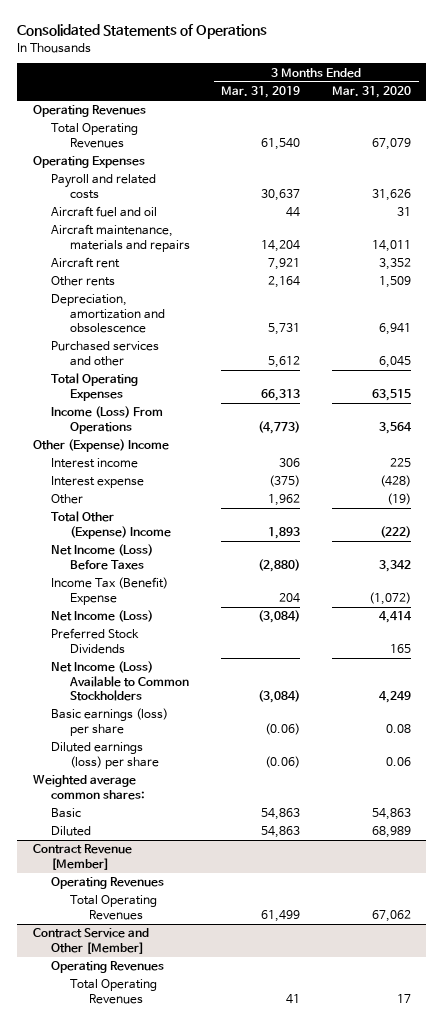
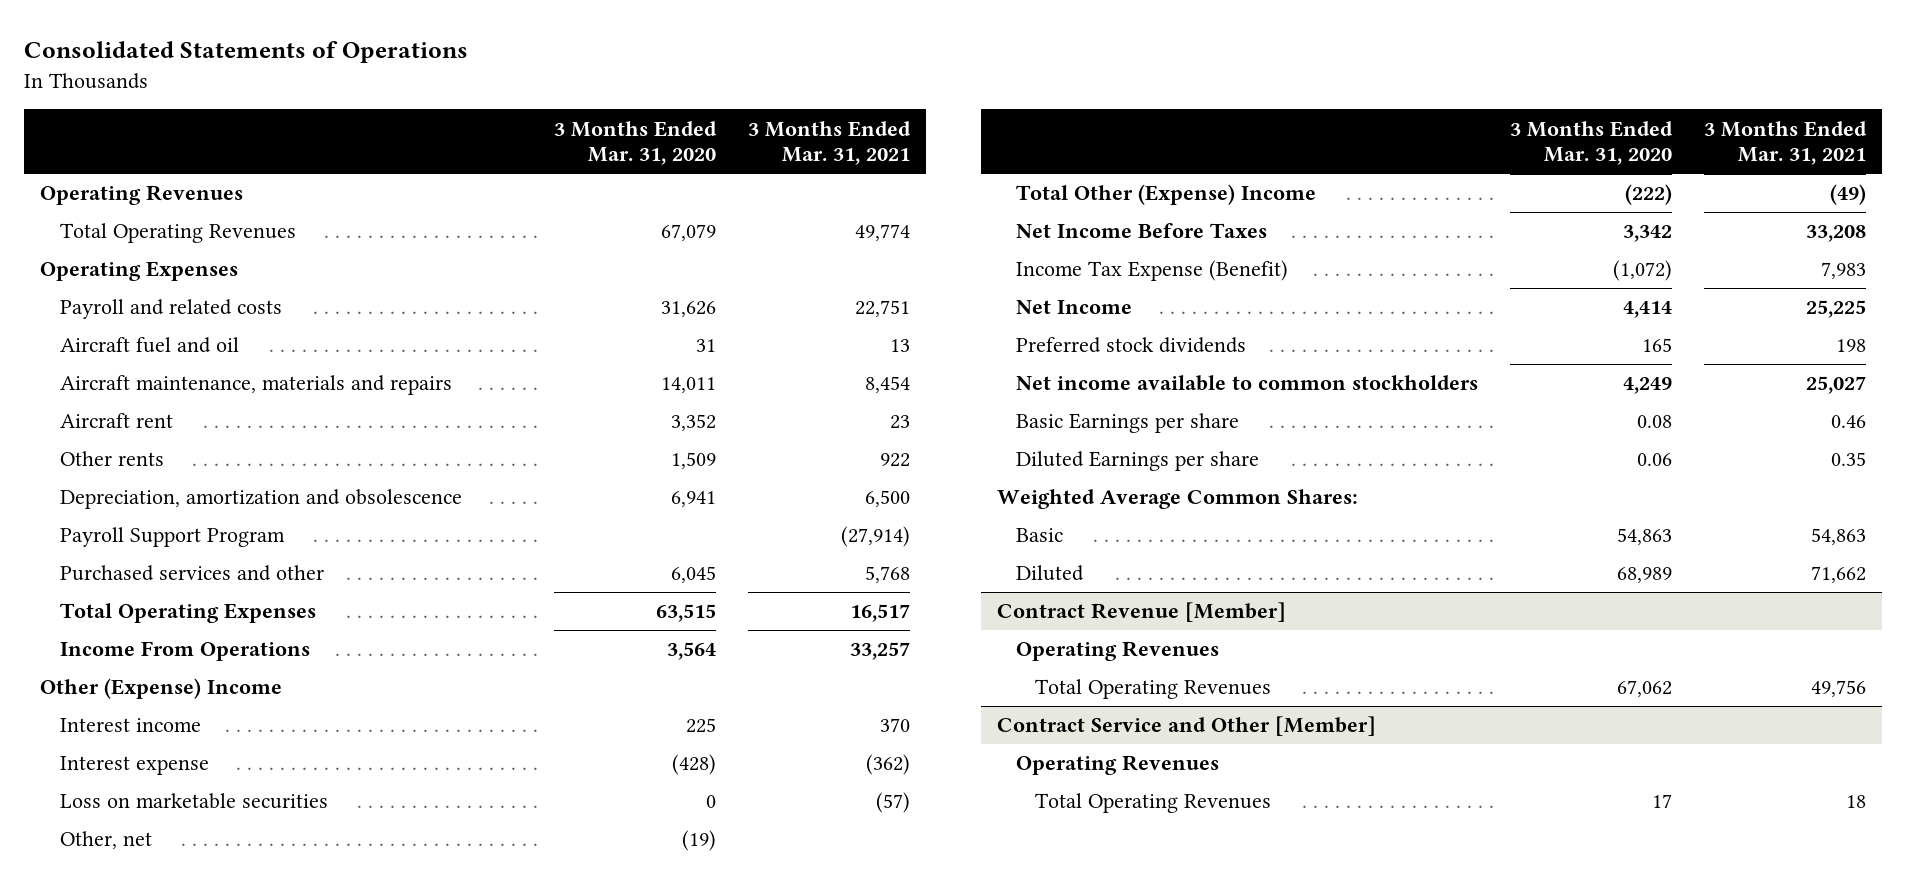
[221,86,301,99] Mar. 31, 2019 -> none
none -> [747,120,911,166] 3 Months Ended Mar. 31, 2021
none -> [59,527,285,548] Payroll Support Program
[51,406,164,434] Income (Loss) From Operations -> [59,641,310,662] Income From Operations
none -> [59,793,328,810] Loss on marketable securities
[51,494,84,505] Other -> [59,831,152,850] Other, net
[51,544,154,570] Net Income (Loss) Before Taxes -> [1016,223,1268,239] Net Income Before Taxes
[51,577,169,605] Income Tax (Benefit) Expense -> [1016,260,1289,282] Income Tax Expense (Benefit)
[51,610,154,623] Net Income (Loss) -> [1016,300,1133,315] Net Income
[51,628,140,654] Preferred Stock Dividends -> [1016,337,1247,354] Preferred stock dividends
[51,661,190,702] Net Income (Loss) Available to Common Stockholders -> [1016,375,1479,392] Net income available to common stockholders
[51,708,169,736] Basic earnings (loss) per share -> [1016,413,1240,434] Basic Earnings per share
[51,742,160,769] Diluted earnings (loss) per share -> [1016,451,1260,472] Diluted Earnings per share
[32,775,146,800] Weighted average common shares: -> [996,489,1358,510] Weighted Average Common Shares:

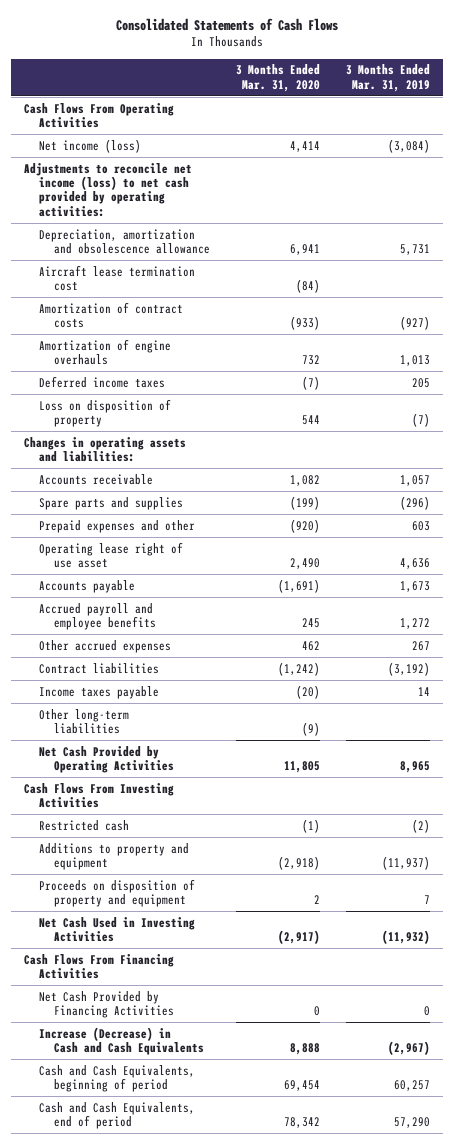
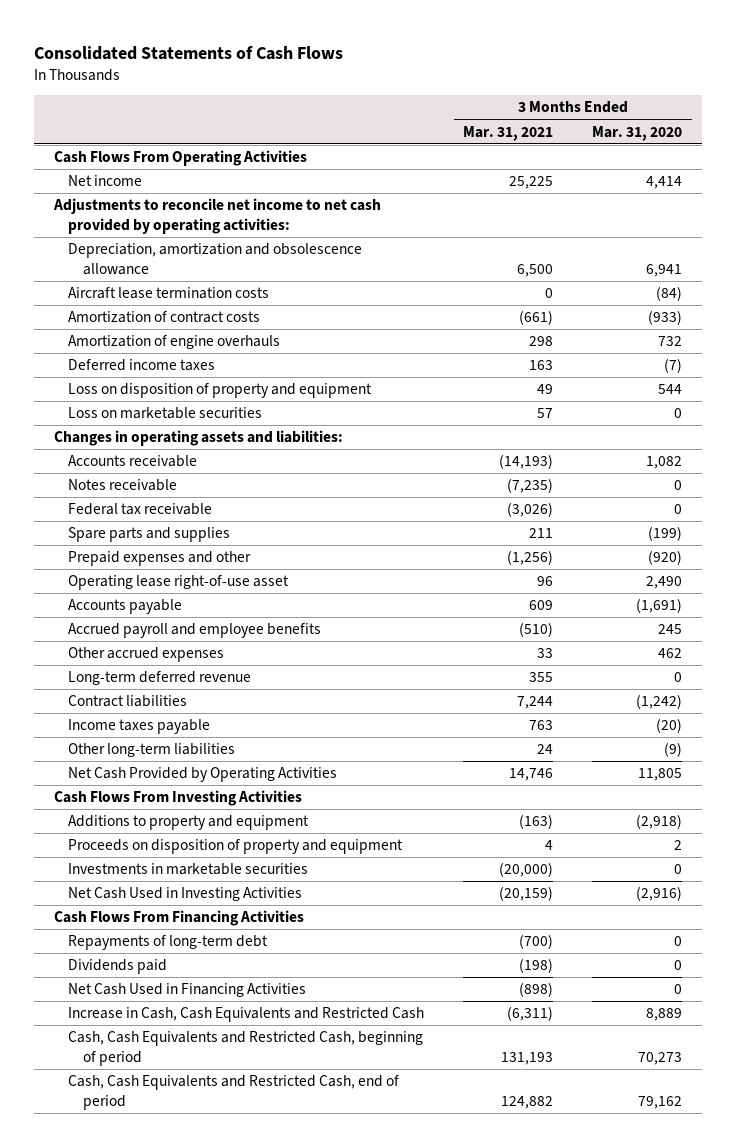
[345,64,430,92] 3 Months Ended Mar. 31, 2019 -> none
none -> [463,125,554,141] Mar. 31, 2021
[38,138,141,153] Net income (loss) -> [68,175,143,187] Net income
[23,162,192,217] Adjustments to reconcile net income (loss) to net cash provided by operating activities: -> [52,198,381,235] Adjustments to reconcile net income to net cash provided by operating activities:
[38,264,195,292] Aircraft lease termination cost -> [68,287,270,300] Aircraft lease termination costs
[38,398,171,428] Loss on disposition of property -> [68,383,373,399] Loss on disposition of property and equipment
none -> [68,407,263,420] Loss on marketable securities
none -> [68,479,178,492] Notes receivable
none -> [68,503,213,516] Federal tax receivable
[38,541,183,569] Operating lease right of use asset -> [68,575,290,591] Operating lease right-of-use asset
none -> [68,671,252,686] Long-term deferred revenue
[38,819,129,831] Restricted cash -> none
none -> [68,863,309,876] Investments in marketable securities
[277,930,320,945] (2,917) -> [636,886,683,902] (2,916)
none -> [68,935,269,951] Repayments of long-term debt
none -> [68,959,168,975] Dividends paid
[38,990,174,1019] Net Cash Provided by Financing Activities -> [68,983,307,998] Net Cash Used in Financing Activities
[38,1026,204,1056] Increase (Decrease) in Cash and Cash Equivalents -> [68,1007,425,1023] Increase in Cash, Cash Equivalents and Restricted Cash
[289,1043,320,1056] 8,888 -> [646,1008,683,1022] 8,889
[38,1064,195,1093] Cash and Cash Equivalents, beginning of period -> [68,1031,424,1067] Cash, Cash Equivalents and Restricted Cash, beginning of period
[283,1080,320,1092] 69,454 -> [638,1052,683,1066] 70,273
[38,1101,195,1130] Cash and Cash Equivalents, end of period -> [68,1075,400,1111] Cash, Cash Equivalents and Restricted Cash, end of period
[283,1117,320,1129] 78,342 -> [638,1096,683,1110] 79,162

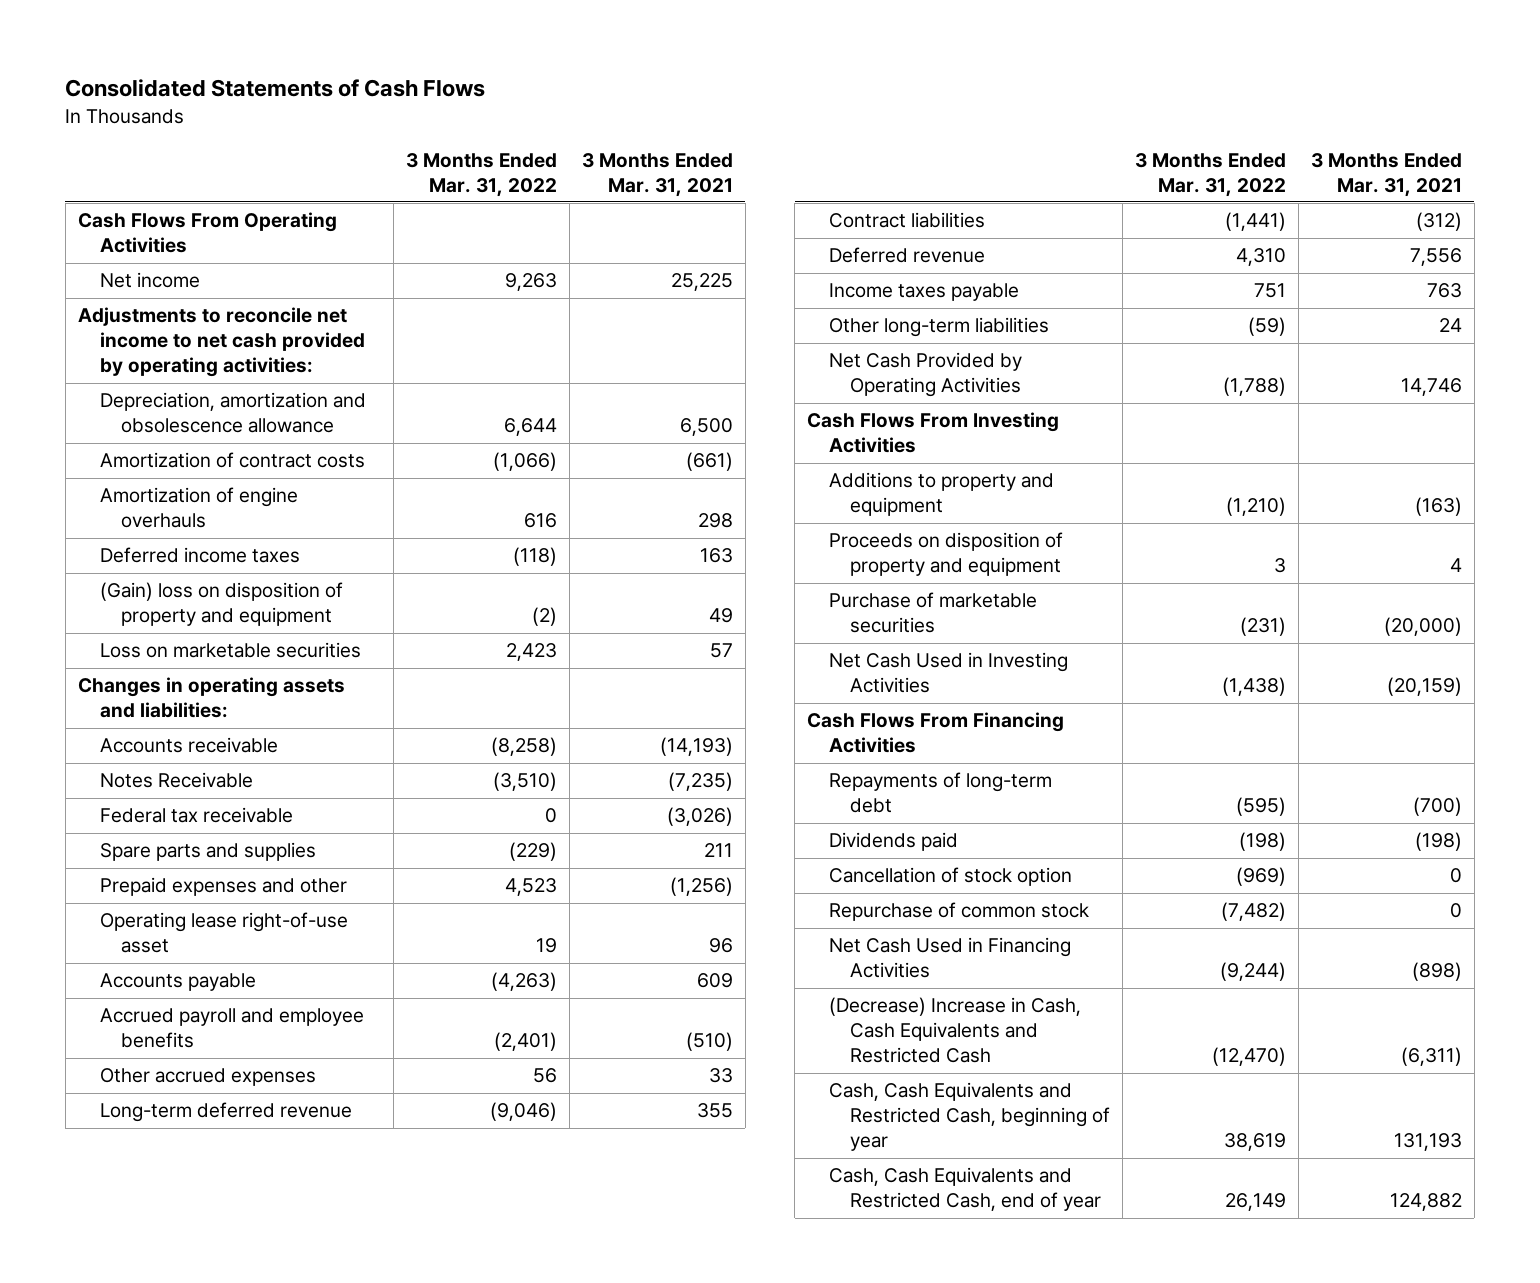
[592,125,683,141] Mar. 31, 2020 -> none
none -> [406,152,558,197] 3 Months Ended Mar. 31, 2022
[68,287,270,300] Aircraft lease termination costs -> none
[68,383,373,399] Loss on disposition of property and equipment -> [99,582,343,627] (Gain) loss on disposition of property and equipment
[68,479,178,492] Notes receivable -> [99,772,253,789] Notes Receivable
[517,696,554,710] 7,244 -> [1415,212,1462,232] (312)
none -> [828,247,985,264] Deferred revenue
[68,863,309,876] Investments in marketable securities -> [828,592,1037,634] Purchase of marketable securities
none -> [828,867,1072,887] Cancellation of stock option
none -> [828,902,1089,922] Repurchase of common stock
[68,1007,425,1023] Increase in Cash, Cash Equivalents and Restricted Cash -> [828,997,1081,1064] (Decrease) Increase in Cash, Cash Equivalents and Restricted Cash
[68,1031,424,1067] Cash, Cash Equivalents and Restricted Cash, beginning of period -> [828,1082,1111,1152] Cash, Cash Equivalents and Restricted Cash, beginning of year
[68,1075,400,1111] Cash, Cash Equivalents and Restricted Cash, end of period -> [828,1167,1102,1212] Cash, Cash Equivalents and Restricted Cash, end of year

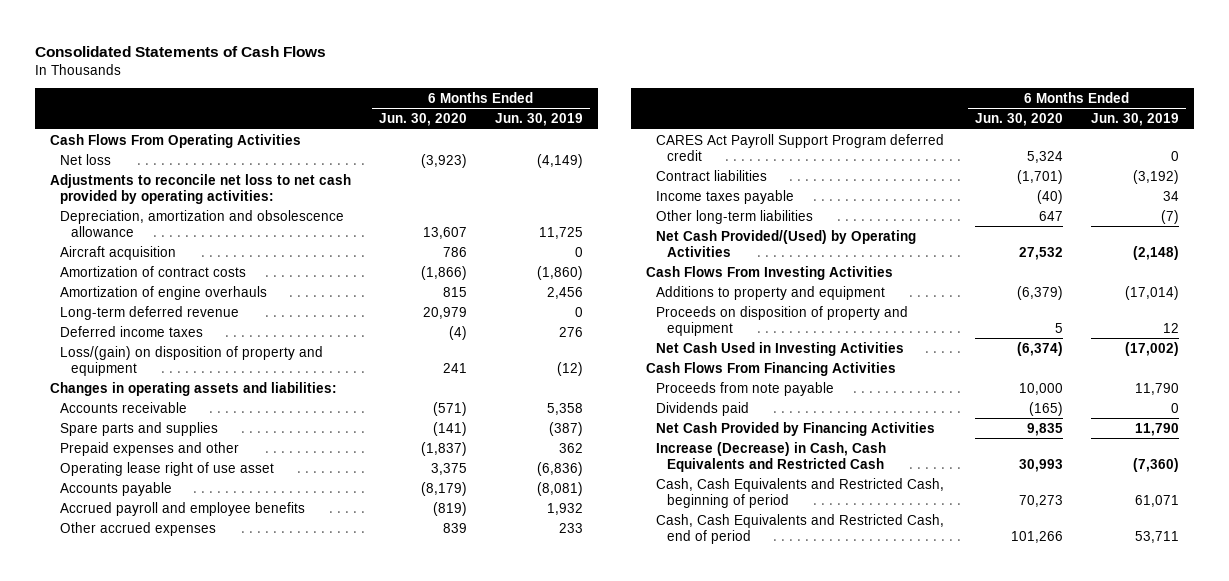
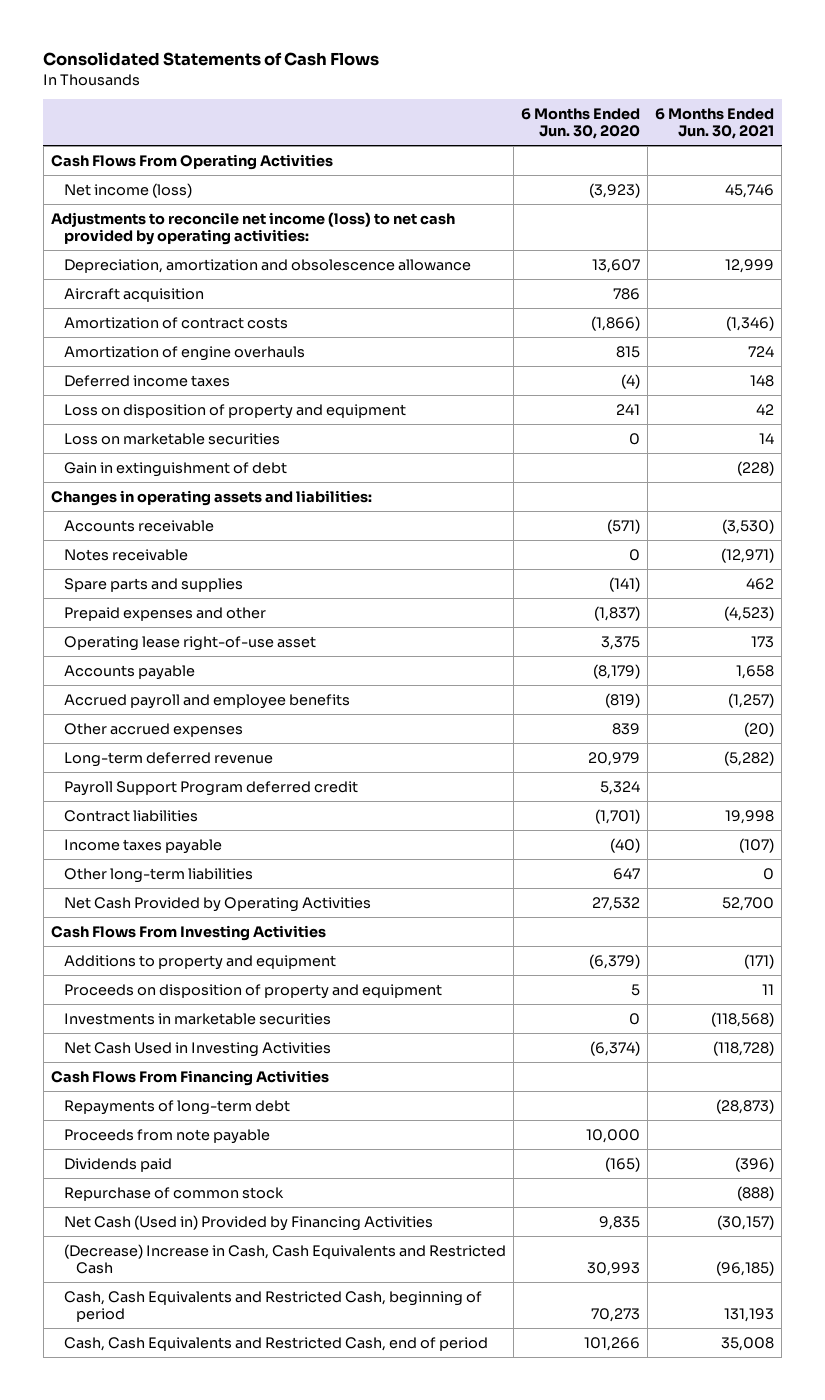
[495,113,584,127] Jun. 30, 2019 -> none
none -> [655,107,775,140] 6 Months Ended Jun. 30, 2021
[60,153,112,165] Net loss -> [63,182,192,198] Net income (loss)
[49,173,351,204] Adjustments to reconcile net loss to net cash provided by operating activities: -> [50,211,455,246] Adjustments to reconcile net income (loss) to net cash provided by operating activities:
[60,345,324,376] Loss/(gain) on disposition of property and equipment -> [63,403,406,419] Loss on disposition of property and equipment
none -> [63,432,280,445] Loss on marketable securities
none -> [63,461,287,477] Gain in extinguishment of debt
none -> [63,548,188,561] Notes receivable
[60,461,275,476] Operating lease right of use asset -> [63,635,316,651] Operating lease right-of-use asset
[60,305,240,320] Long-term deferred revenue -> [63,751,273,767] Long-term deferred revenue
[656,133,945,161] CARES Act Payroll Support Program deferred credit -> [63,780,358,796] Payroll Support Program deferred credit
[656,229,917,257] Net Cash Provided/(Used) by Operating Activities -> [63,896,371,912] Net Cash Provided by Operating Activities
none -> [63,1012,331,1025] Investments in marketable securities
none -> [63,1099,290,1115] Repayments of long-term debt
none -> [63,1186,284,1201] Repurchase of common stock
[656,421,936,436] Net Cash Provided by Financing Activities -> [63,1214,433,1231] Net Cash (Used in) Provided by Financing Activities
[656,441,887,472] Increase (Decrease) in Cash, Cash Equivalents and Restricted Cash -> [63,1243,506,1275] (Decrease) Increase in Cash, Cash Equivalents and Restricted Cash

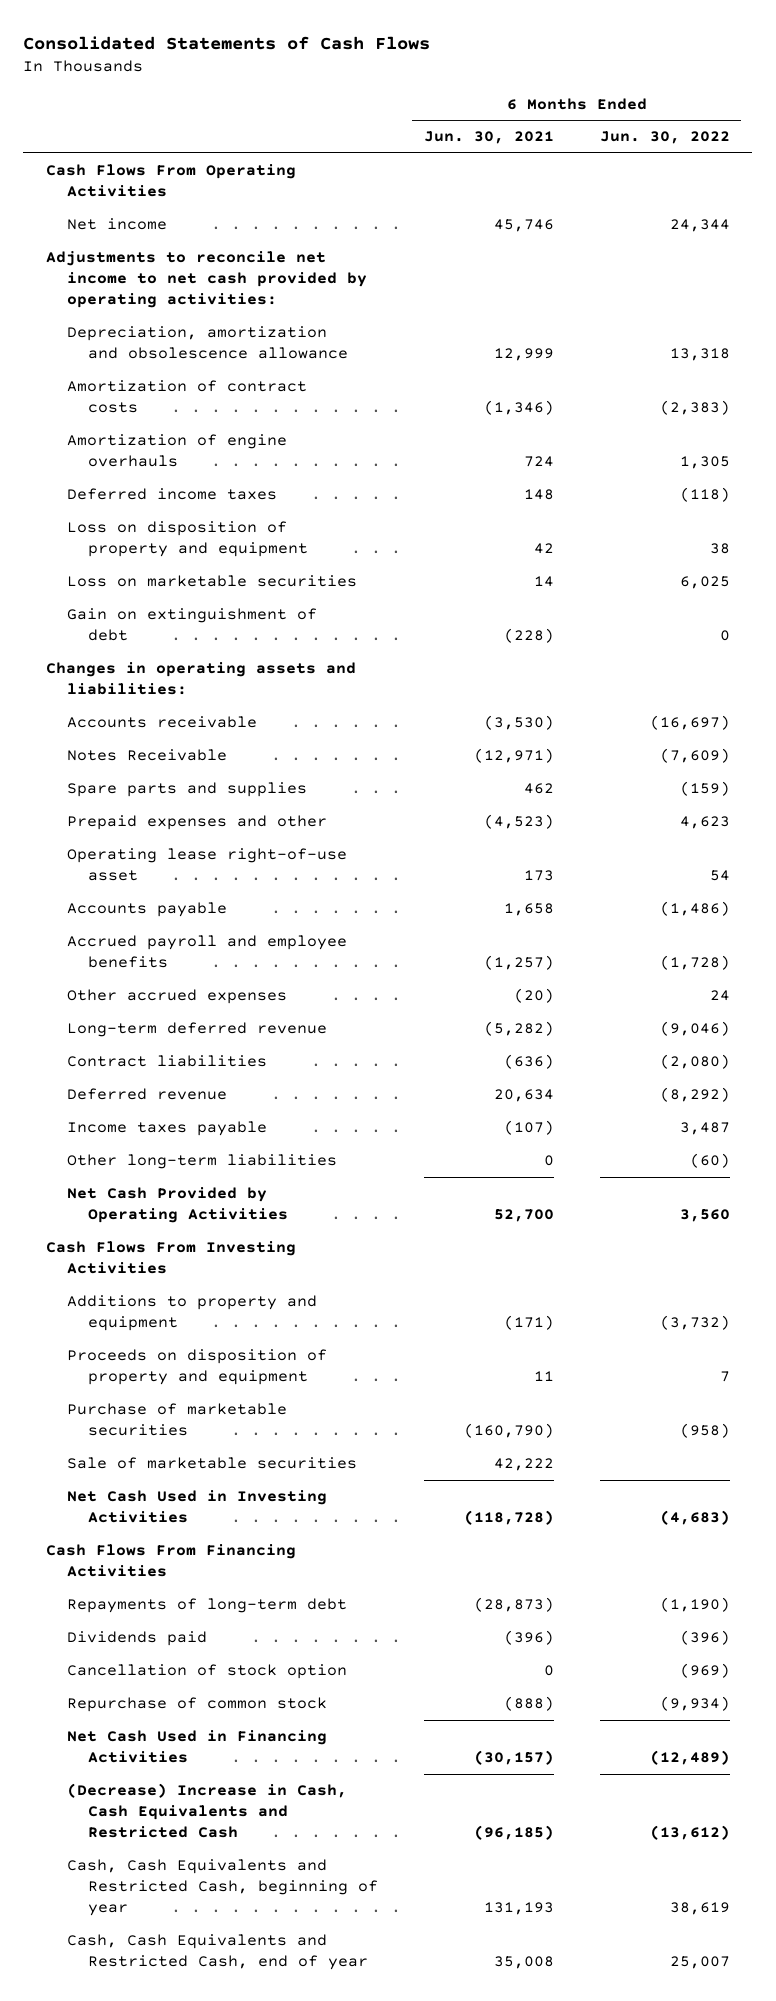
[520,107,640,140] 6 Months Ended Jun. 30, 2020 -> none
none -> [599,131,730,145] Jun. 30, 2022
[63,182,192,198] Net income (loss) -> [67,218,168,231] Net income
[50,211,455,246] Adjustments to reconcile net income (loss) to net cash provided by operating activities: -> [46,251,368,309] Adjustments to reconcile net income to net cash provided by operating activities:
[63,287,204,302] Aircraft acquisition -> none
[63,461,287,477] Gain in extinguishment of debt -> [67,608,318,642] Gain on extinguishment of debt
[63,548,188,561] Notes receivable -> [67,749,228,762] Notes Receivable
[63,780,358,796] Payroll Support Program deferred credit -> none
[725,809,775,824] 19,998 -> [503,1054,554,1070] (636)
none -> [67,1088,228,1101] Deferred revenue
[63,1012,331,1025] Investments in marketable securities -> [67,1403,288,1437] Purchase of marketable securities
[711,1011,775,1027] (118,568) -> [463,1423,554,1439] (160,790)
none -> [67,1457,358,1470] Sale of marketable securities
[63,1128,270,1144] Proceeds from note payable -> none
none -> [67,1664,348,1680] Cancellation of stock option
[63,1214,433,1231] Net Cash (Used in) Provided by Financing Activities -> [67,1730,328,1764] Net Cash Used in Financing Activities
[63,1290,482,1323] Cash, Cash Equivalents and Restricted Cash, beginning of period -> [67,1859,378,1917] Cash, Cash Equivalents and Restricted Cash, beginning of year
[63,1336,488,1351] Cash, Cash Equivalents and Restricted Cash, end of period -> [67,1934,368,1971] Cash, Cash Equivalents and Restricted Cash, end of year

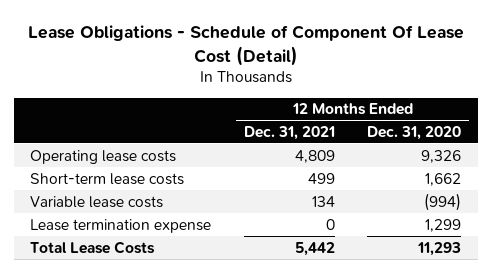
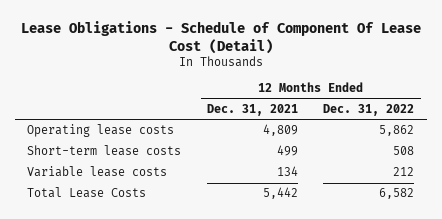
[367,125,462,140] Dec. 31, 2020 -> none
none -> [323,103,415,116] Dec. 31, 2022
[30,218,212,233] Lease termination expense -> none

